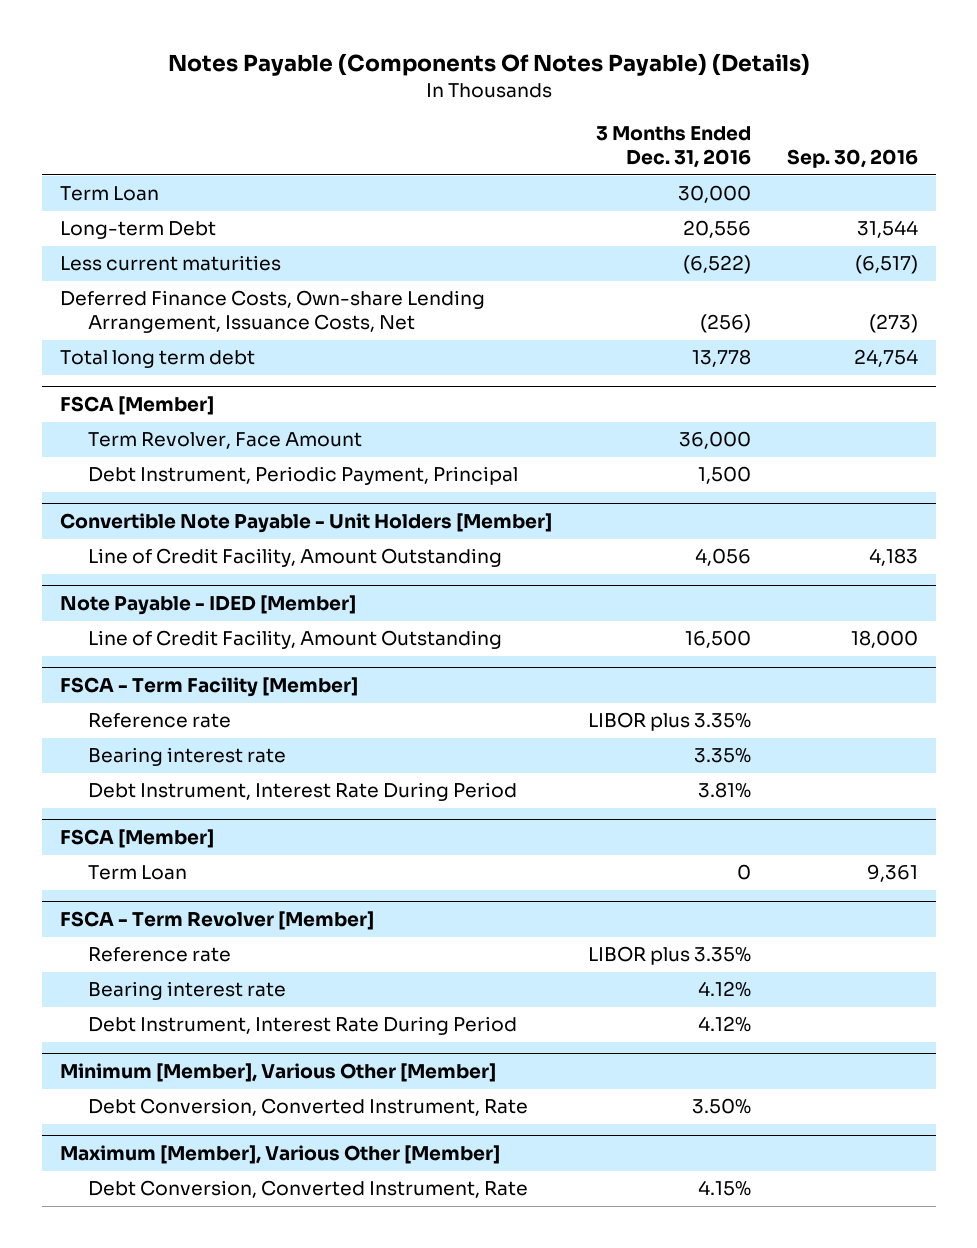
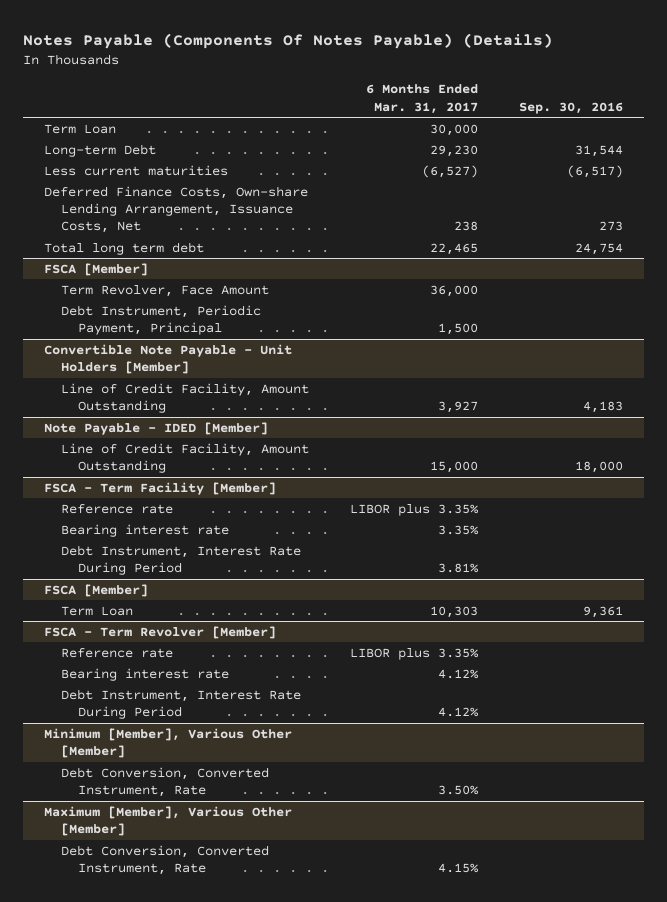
[595,126,751,169] 3 Months Ended Dec. 31, 2016 -> none
none -> [365,84,478,114] 6 Months Ended Mar. 31, 2017
[868,314,918,334] (273) -> [598,221,623,232] 273

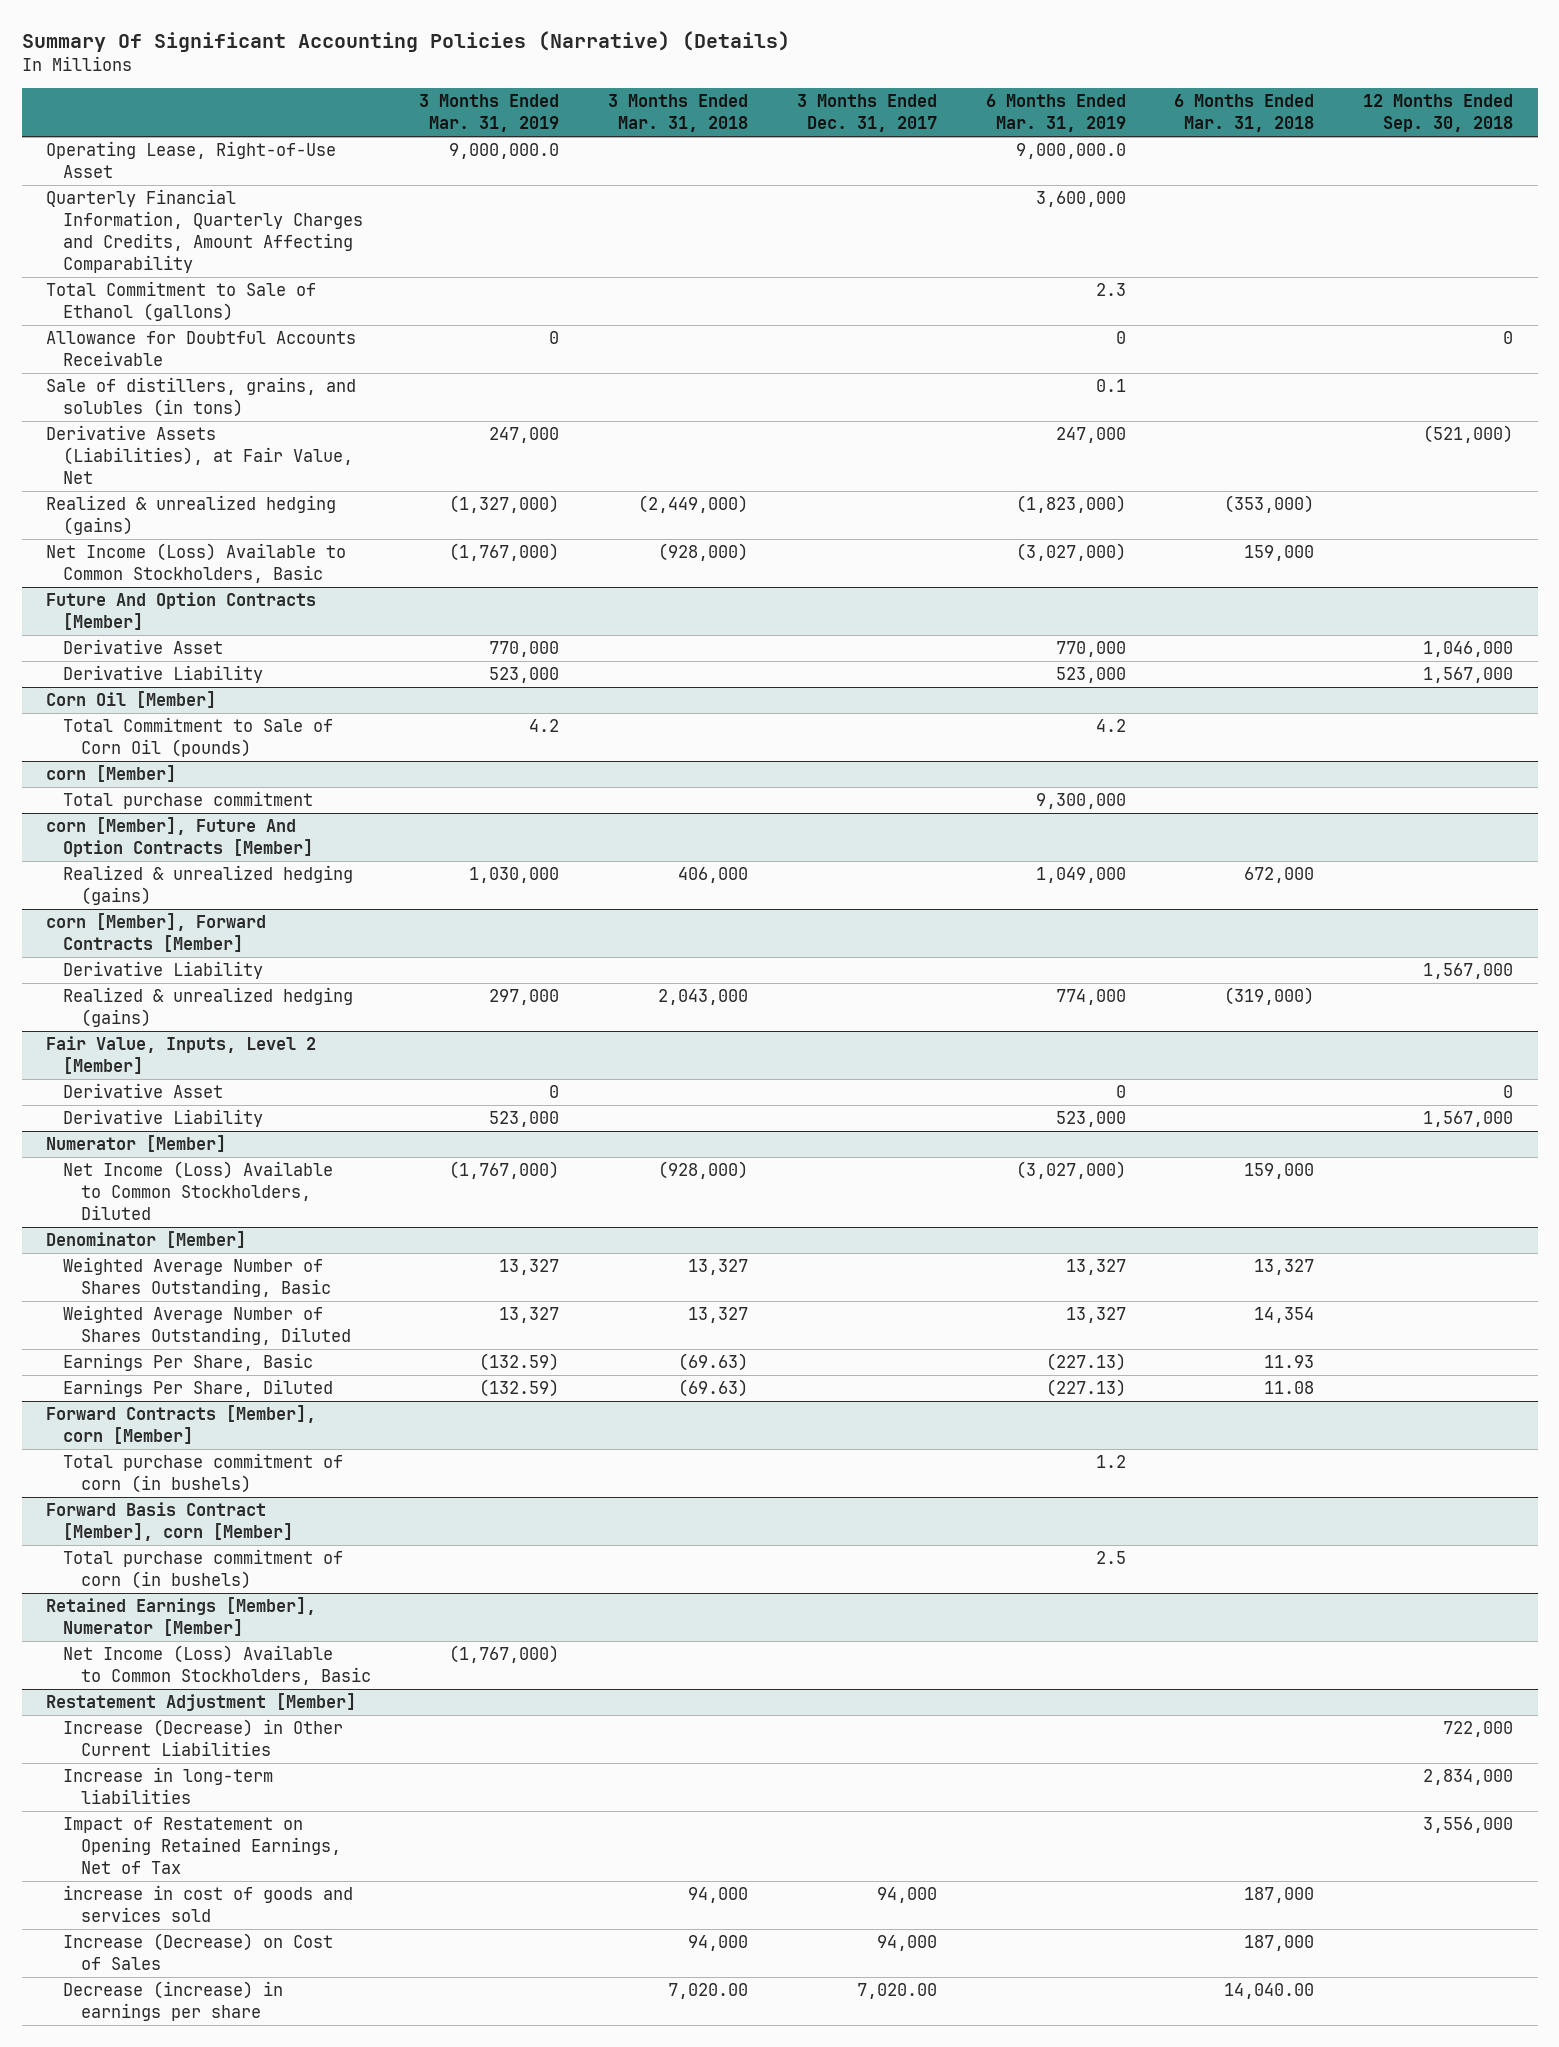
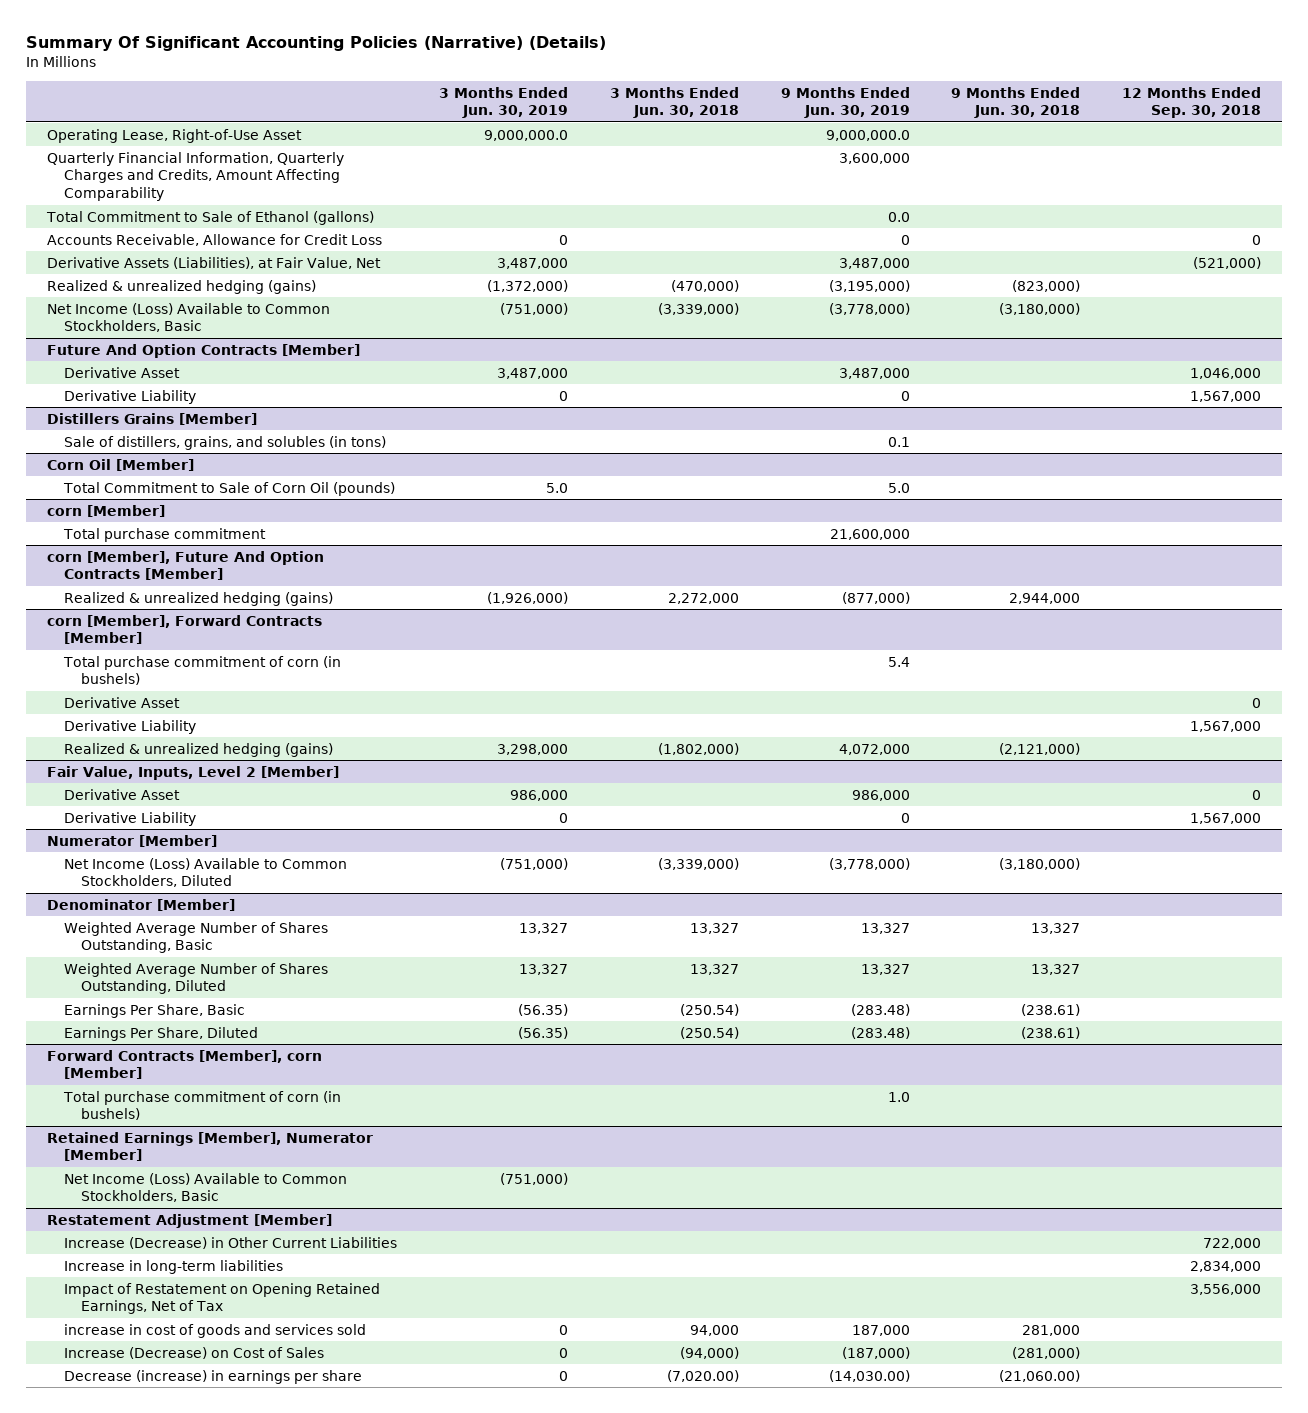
[419,94,560,133] 3 Months Ended Mar. 31, 2019 -> none
[608,94,749,133] 3 Months Ended Mar. 31, 2018 -> none
[796,94,937,133] 3 Months Ended Dec. 31, 2017 -> none
[985,94,1126,133] 6 Months Ended Mar. 31, 2019 -> none
[1174,94,1315,133] 6 Months Ended Mar. 31, 2018 -> none
none -> [438,86,568,119] 3 Months Ended Jun. 30, 2019
none -> [609,86,739,119] 3 Months Ended Jun. 30, 2018
none -> [780,86,910,119] 9 Months Ended Jun. 30, 2019
none -> [951,86,1081,119] 9 Months Ended Jun. 30, 2018
[46,377,357,418] Sale of distillers, grains, and solubles (in tons) -> none
[46,331,357,367] Allowance for Doubtful Accounts Receivable -> [46,233,382,246] Accounts Receivable, Allowance for Credit Loss
none -> [46,412,257,425] Distillers Grains [Member]
none -> [63,435,386,450] Sale of distillers, grains, and solubles (in tons)
none -> [62,655,341,686] Total purchase commitment of corn (in bushels)
none -> [63,696,180,708] Derivative Asset
[46,1502,294,1542] Forward Basis Contract [Member], corn [Member] -> none
[63,1549,344,1590] Total purchase commitment of corn (in bushels) -> none

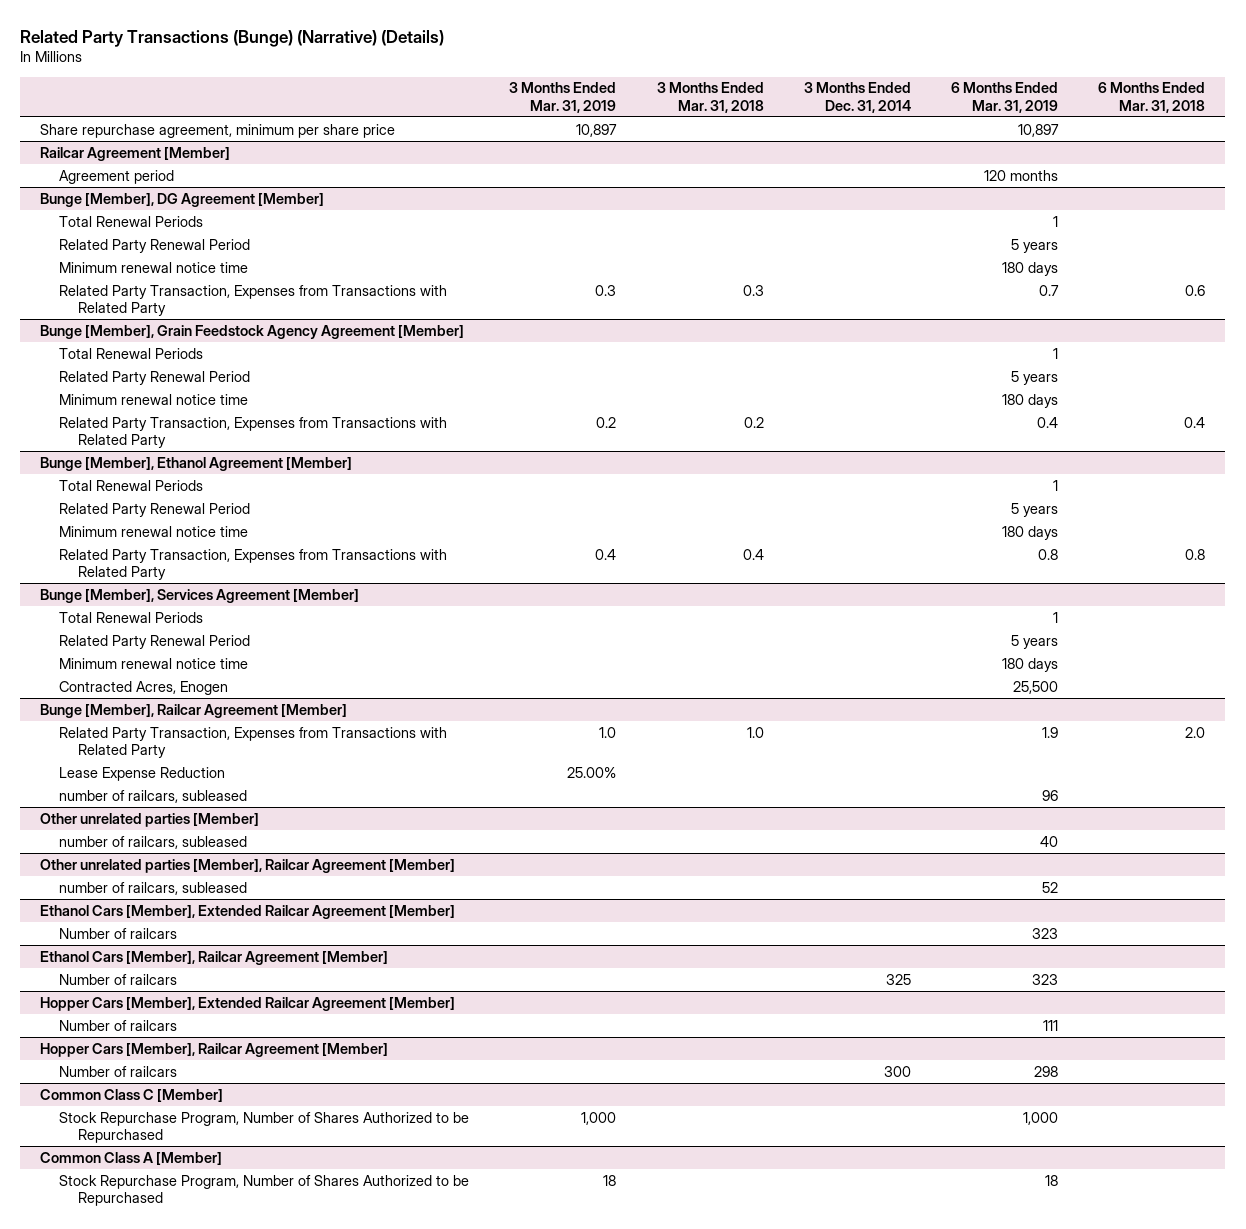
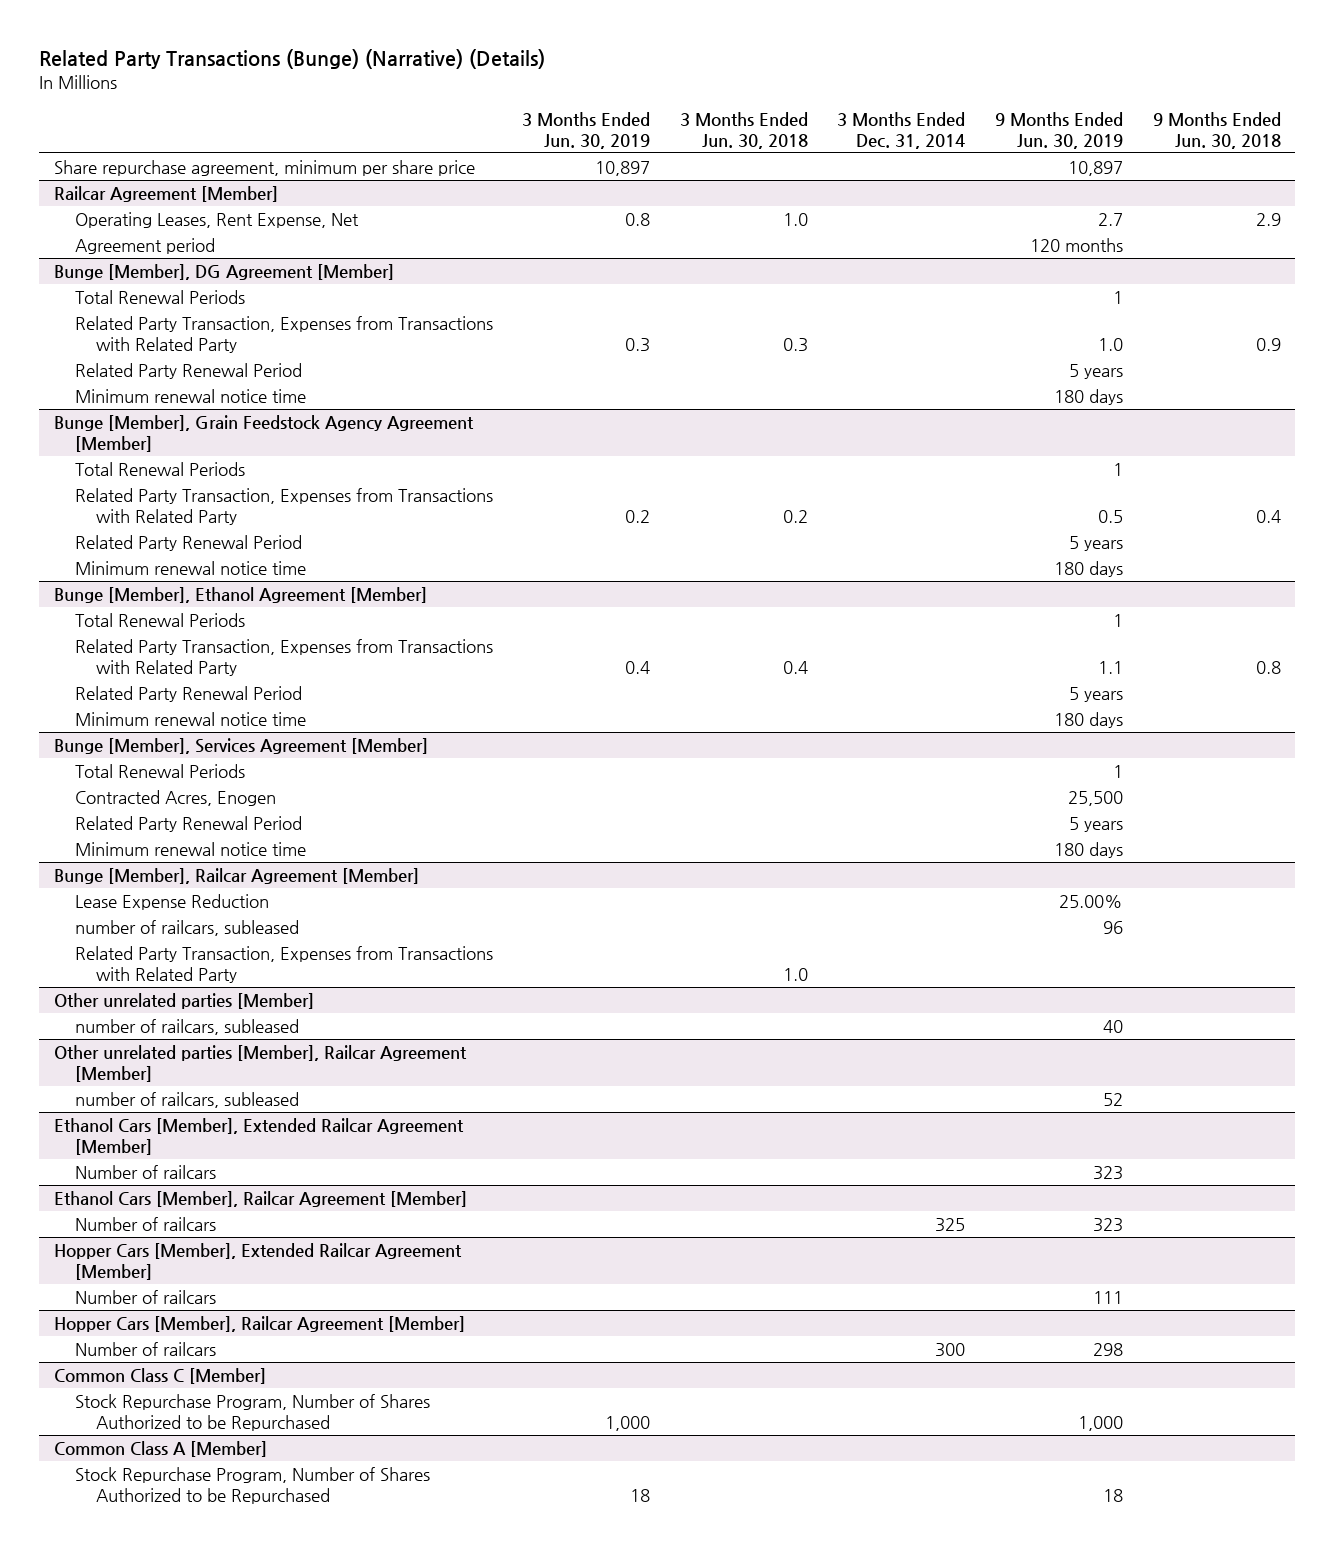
[509,82,617,114] 3 Months Ended Mar. 31, 2019 -> none
[656,82,764,114] 3 Months Ended Mar. 31, 2018 -> none
[951,82,1059,114] 6 Months Ended Mar. 31, 2019 -> none
[1098,82,1206,114] 6 Months Ended Mar. 31, 2018 -> none
none -> [522,111,651,149] 3 Months Ended Jun. 30, 2019
none -> [679,111,808,149] 3 Months Ended Jun. 30, 2018
none -> [994,111,1123,149] 9 Months Ended Jun. 30, 2019
none -> [1152,111,1281,149] 9 Months Ended Jun. 30, 2018
none -> [74,212,359,229] Operating Leases, Rent Expense, Net
[59,284,448,317] Related Party Transaction, Expenses from Transactions with Related Party -> [74,316,493,354] Related Party Transaction, Expenses from Transactions with Related Party
[59,416,448,449] Related Party Transaction, Expenses from Transactions with Related Party -> [74,488,493,526] Related Party Transaction, Expenses from Transactions with Related Party
[59,548,448,581] Related Party Transaction, Expenses from Transactions with Related Party -> [74,639,493,677] Related Party Transaction, Expenses from Transactions with Related Party
[59,680,229,695] Contracted Acres, Enogen -> [74,790,276,807] Contracted Acres, Enogen
[59,726,448,759] Related Party Transaction, Expenses from Transactions with Related Party -> [74,946,493,984] Related Party Transaction, Expenses from Transactions with Related Party

